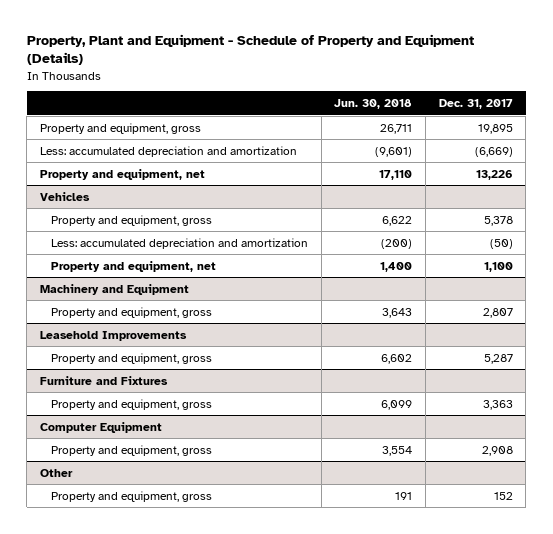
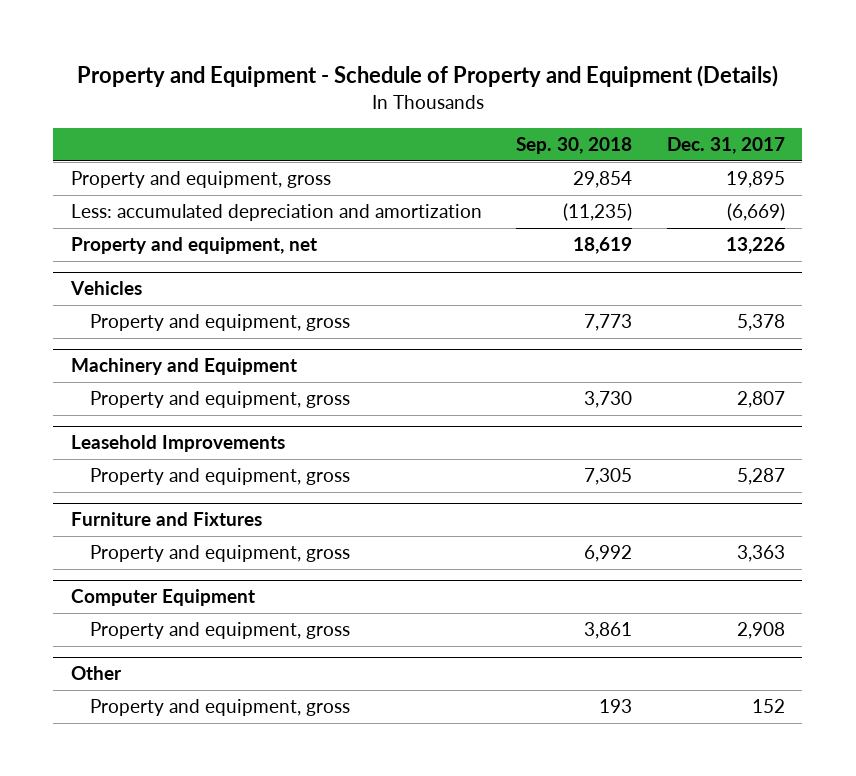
[26,34,474,66] Property, Plant and Equipment - Schedule of Property and Equipment (Details) -> [76,64,778,87] Property and Equipment - Schedule of Property and Equipment (Details)
[334,99,413,110] Jun. 30, 2018 -> none
none -> [516,137,633,155] Sep. 30, 2018
[51,237,309,249] Less: accumulated depreciation and amortization -> none
[51,260,217,272] Property and equipment, net -> none

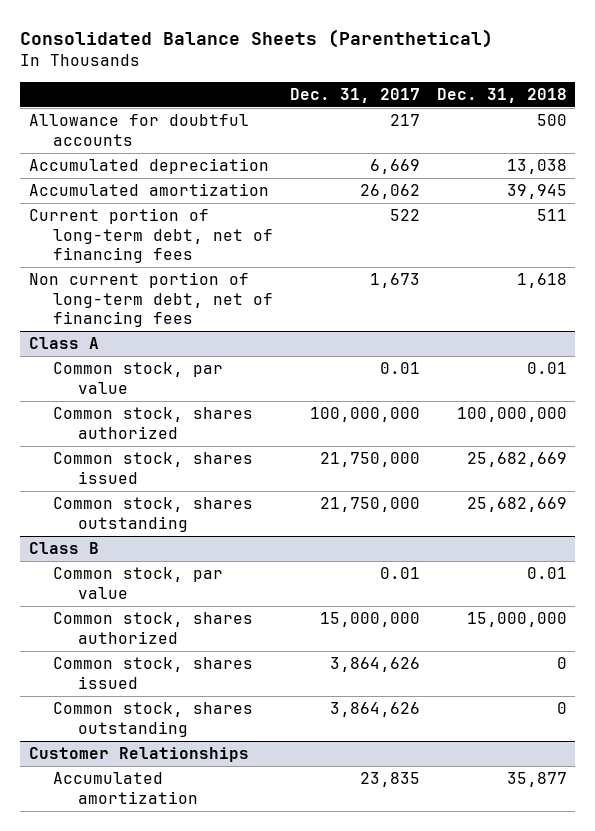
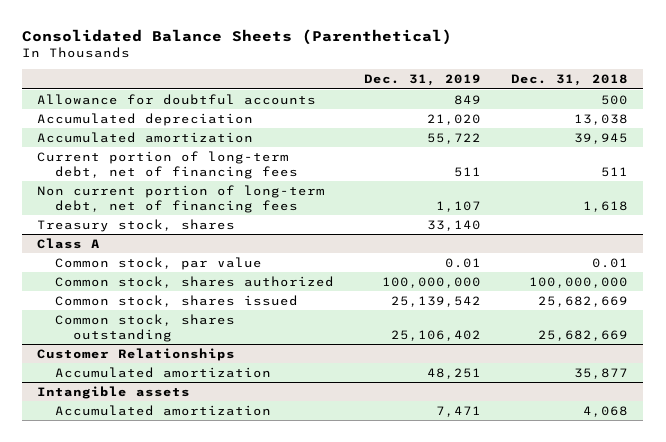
[289,87,420,103] Dec. 31, 2017 -> none
none -> [364,74,482,87] Dec. 31, 2019
none -> [37,218,236,232] Treasury stock, shares
[28,542,99,555] Class B -> none
[53,567,224,599] Common stock, par value -> none
[53,612,254,644] Common stock, shares authorized -> none
[53,657,254,689] Common stock, shares issued -> none
[53,702,254,737] Common stock, shares outstanding -> none
none -> [37,385,191,399] Intangible assets
none -> [55,404,272,416] Accumulated amortization

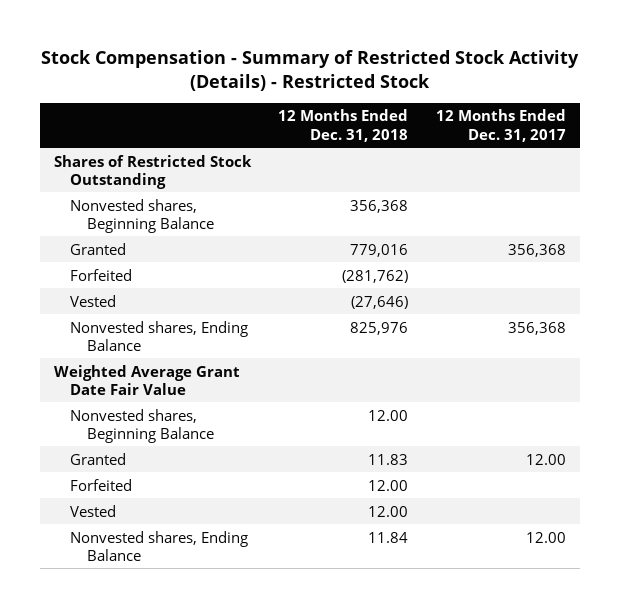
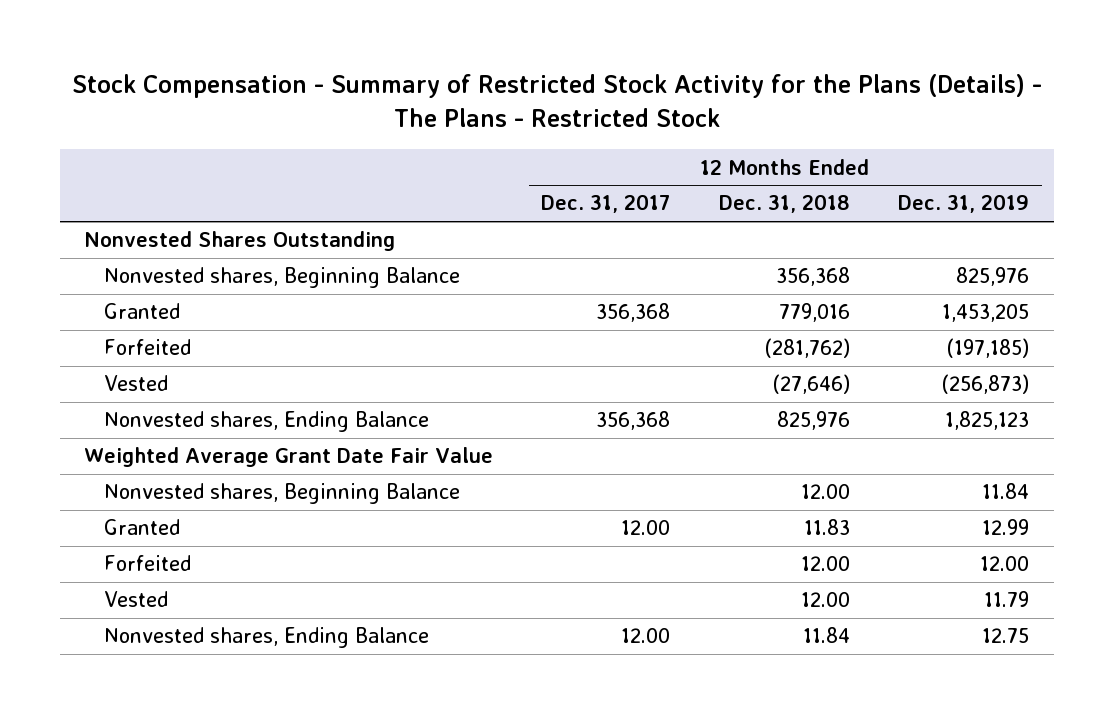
[40,49,579,91] Stock Compensation - Summary of Restricted Stock Activity (Details) - Restricted Stock -> [71,74,1042,128] Stock Compensation - Summary of Restricted Stock Activity for the Plans (Details) - The Plans - Restricted Stock
none -> [898,194,1030,214] Dec. 31, 2019
[54,154,253,189] Shares of Restricted Stock Outstanding -> [83,231,395,252] Nonvested Shares Outstanding

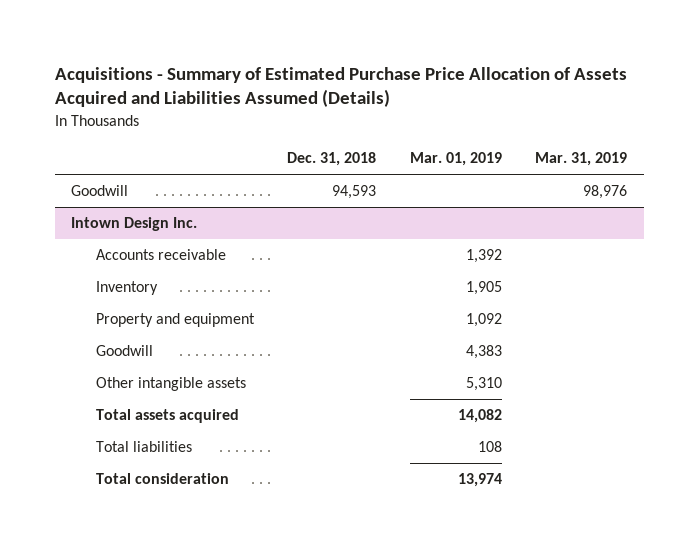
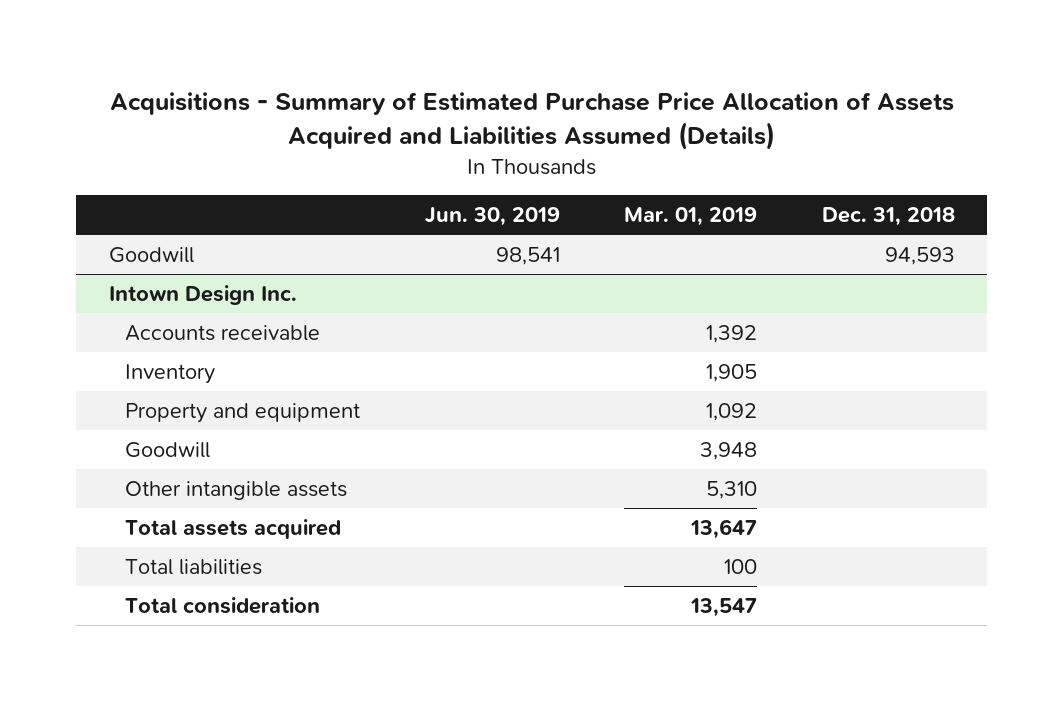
[535,152,628,167] Mar. 31, 2019 -> none
none -> [424,207,560,227] Jun. 30, 2019
[465,345,502,360] 4,383 -> [700,441,758,460] 3,948
[457,409,502,424] 14,082 -> [690,518,758,539] 13,647
[477,441,502,453] 108 -> [724,558,758,574] 100
[457,473,502,488] 13,974 -> [690,597,758,617] 13,547

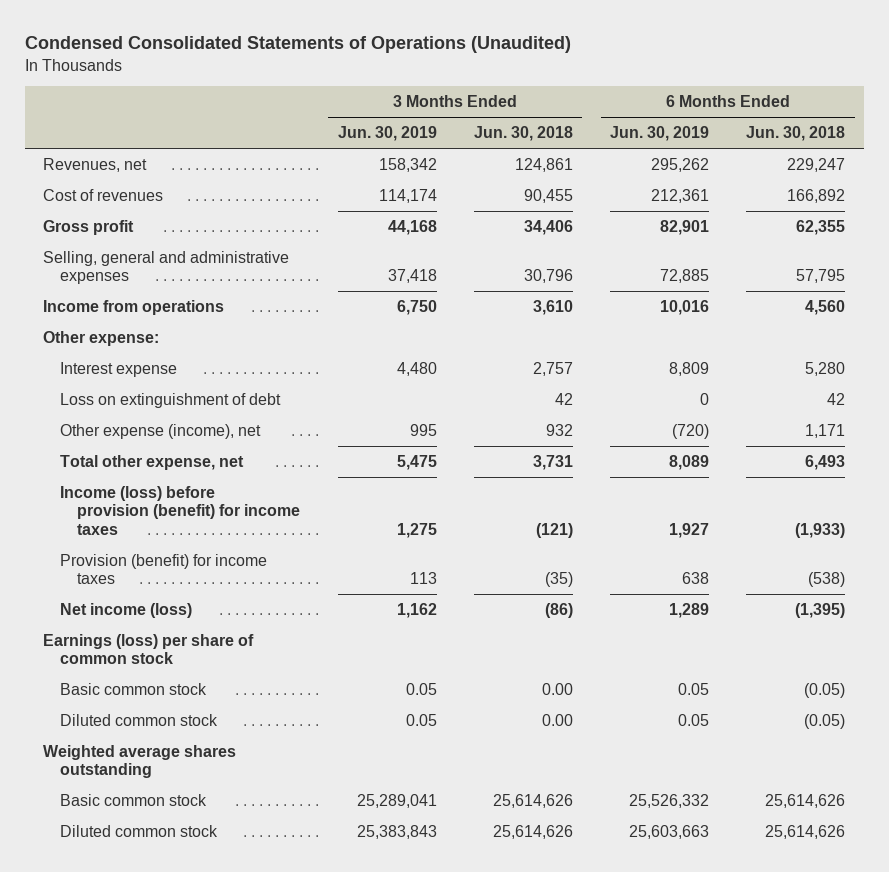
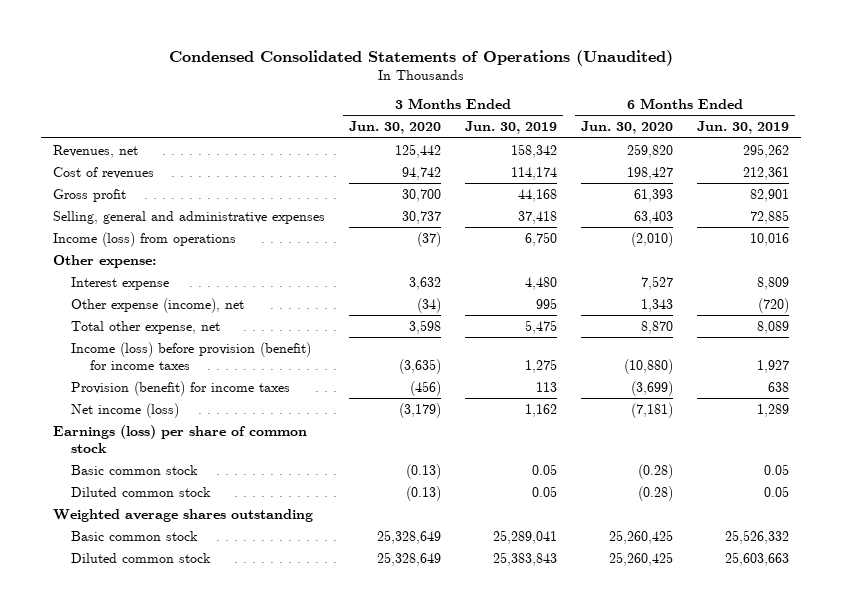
[473,126,573,142] Jun. 30, 2018 -> none
[746,126,846,142] Jun. 30, 2018 -> none
none -> [348,121,441,135] Jun. 30, 2020
none -> [580,121,673,135] Jun. 30, 2020
[43,299,225,315] Income from operations -> [52,231,236,247] Income (loss) from operations
[60,392,282,408] Loss on extinguishment of debt -> none

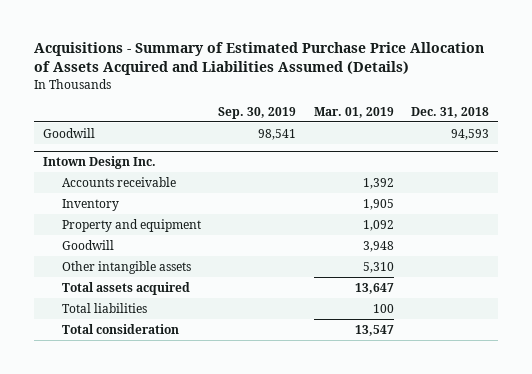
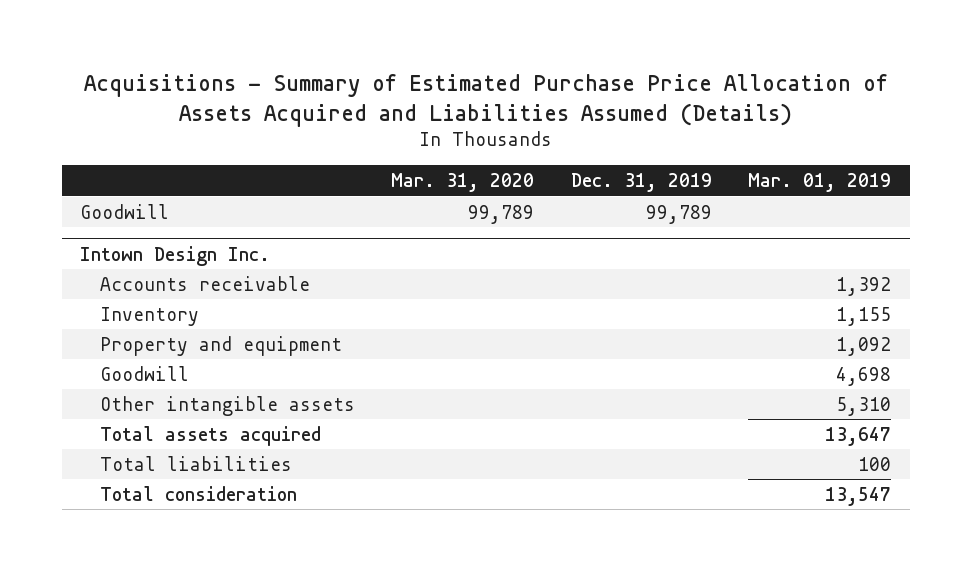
[218,106,297,119] Sep. 30, 2019 -> none
[411,106,490,118] Dec. 31, 2018 -> none
none -> [391,172,535,192] Mar. 31, 2020
none -> [570,172,712,192] Dec. 31, 2019
[362,198,394,210] 1,905 -> [836,306,892,326] 1,155
[362,240,394,252] 3,948 -> [836,366,892,386] 4,698

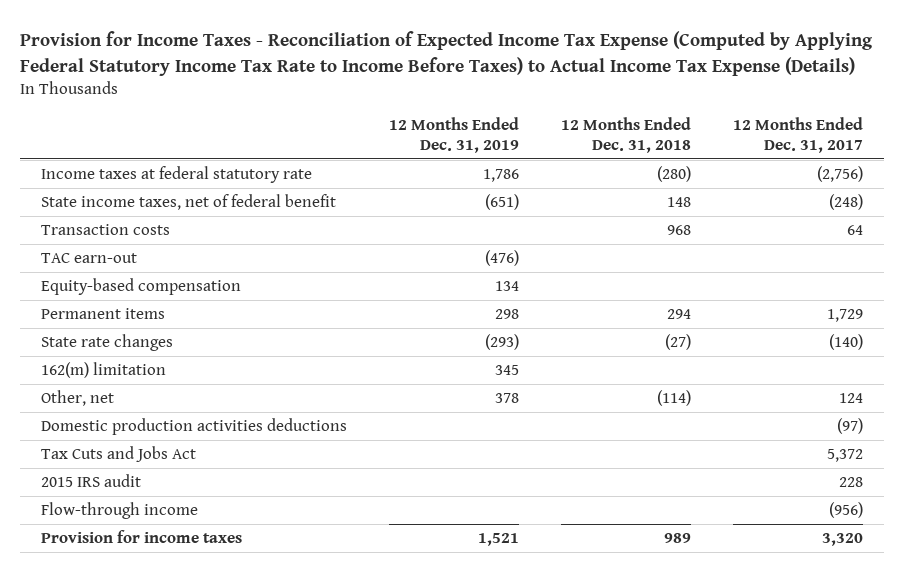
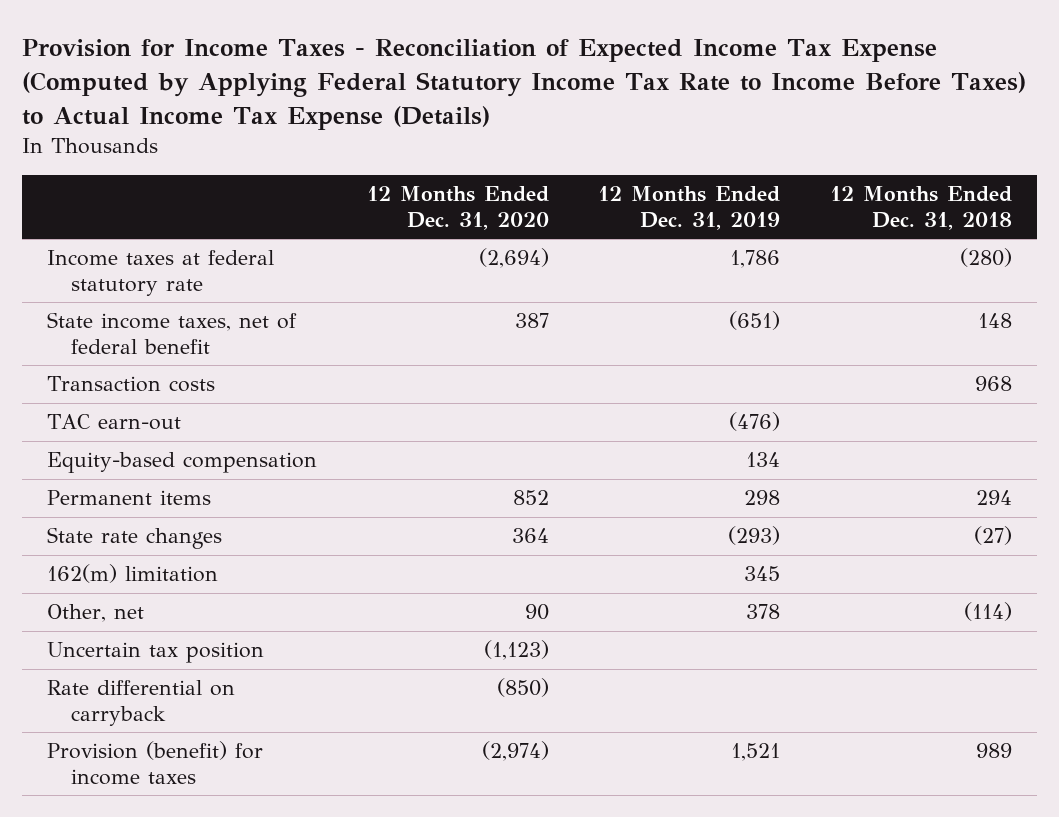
[732,116,863,154] 12 Months Ended Dec. 31, 2017 -> none
none -> [366,186,549,230] 12 Months Ended Dec. 31, 2020
[41,418,348,436] Domestic production activities deductions -> none
[41,446,197,463] Tax Cuts and Jobs Act -> none
[41,474,142,488] 2015 IRS audit -> none
[41,502,199,520] Flow-through income -> none
none -> [47,642,265,664] Uncertain tax position
none -> [47,680,236,726] Rate differential on carryback
[41,530,243,544] Provision for income taxes -> [47,741,264,785] Provision (benefit) for income taxes

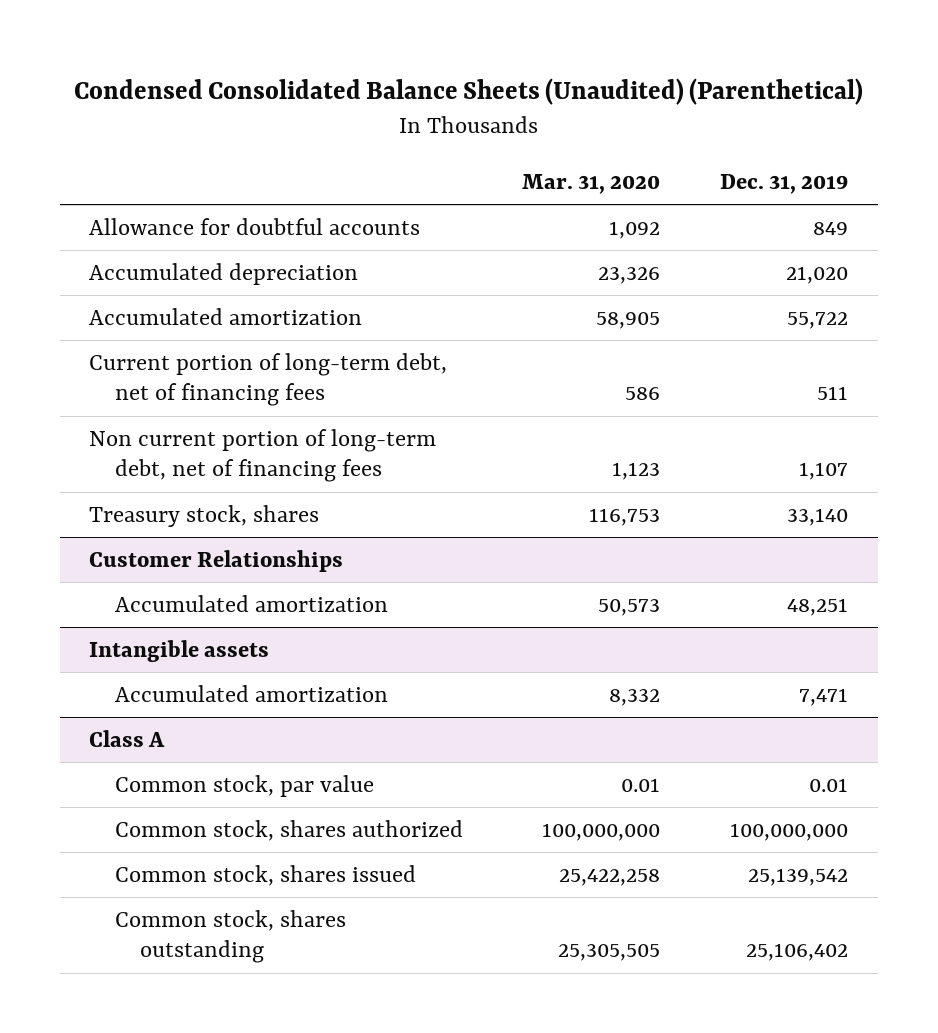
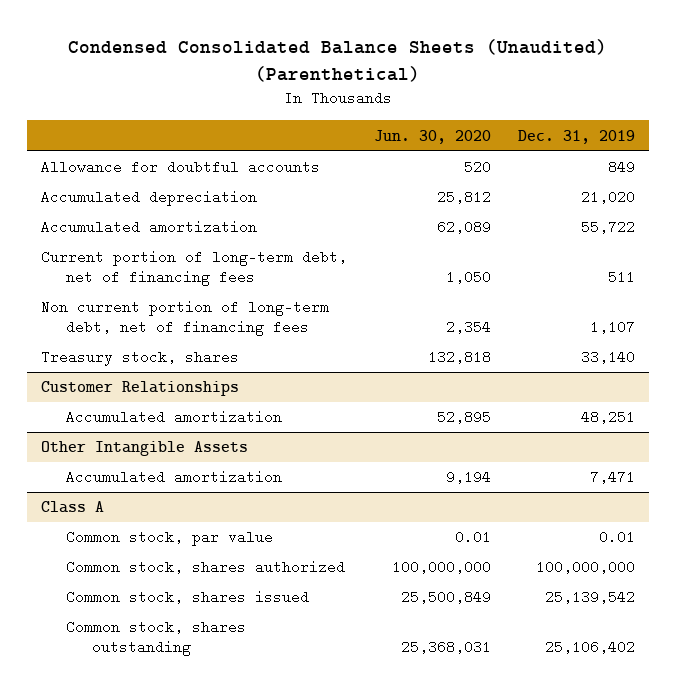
[522,173,661,194] Mar. 31, 2020 -> none
none -> [373,129,491,144] Jun. 30, 2020
[89,639,270,662] Intangible assets -> [40,441,248,457] Other Intangible Assets

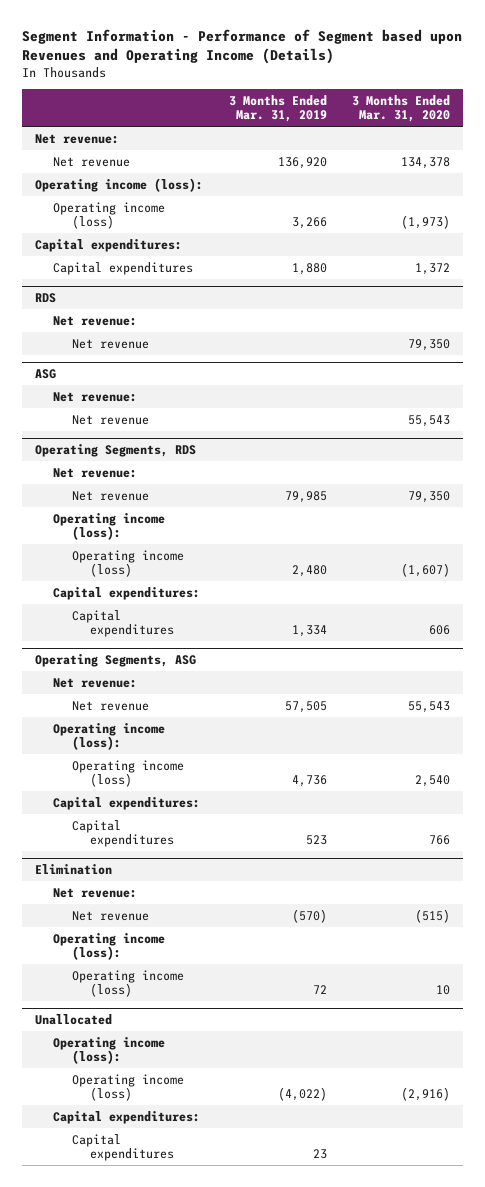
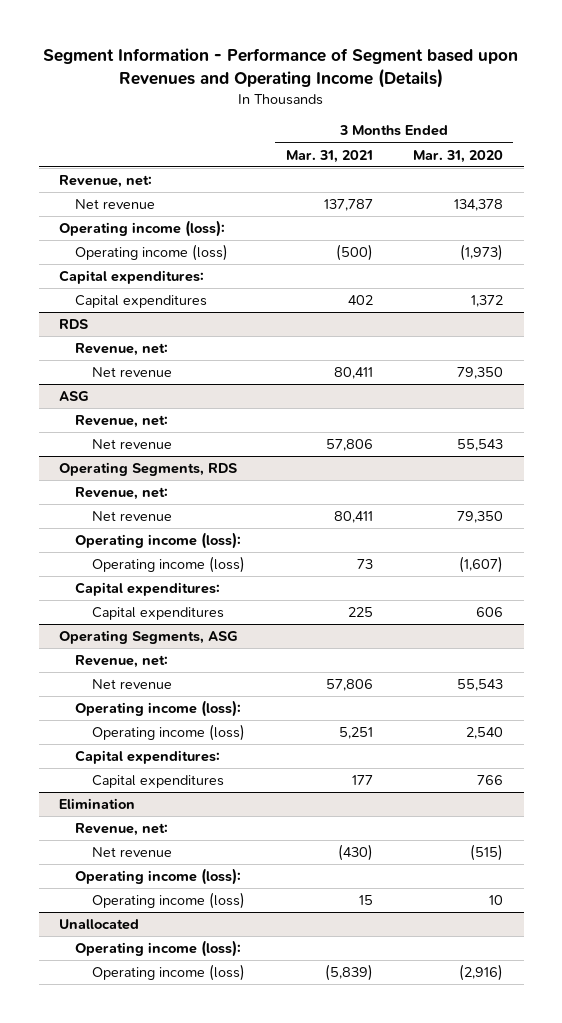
[228,94,327,123] 3 Months Ended Mar. 31, 2019 -> none
none -> [285,149,373,163] Mar. 31, 2021
[34,133,119,144] Net revenue: -> [58,175,152,189] Revenue, net:
[53,315,138,326] Net revenue: -> [75,343,169,357] Revenue, net:
[53,391,138,402] Net revenue: -> [75,415,169,429] Revenue, net:
[53,467,138,478] Net revenue: -> [75,487,169,501] Revenue, net:
[53,677,138,688] Net revenue: -> [75,655,169,669] Revenue, net:
[53,887,138,898] Net revenue: -> [75,823,169,837] Revenue, net:
[53,1110,201,1124] Capital expenditures: -> none
[71,1133,175,1162] Capital expenditures -> none

